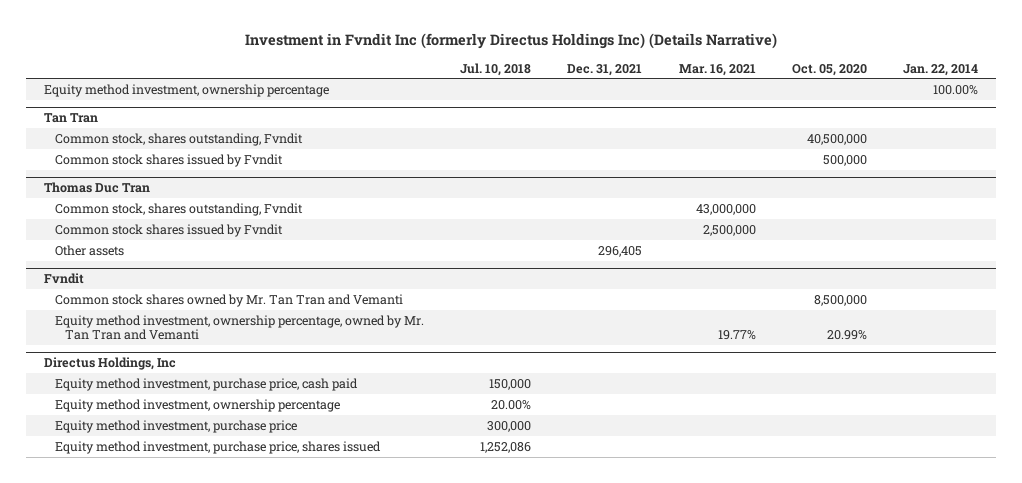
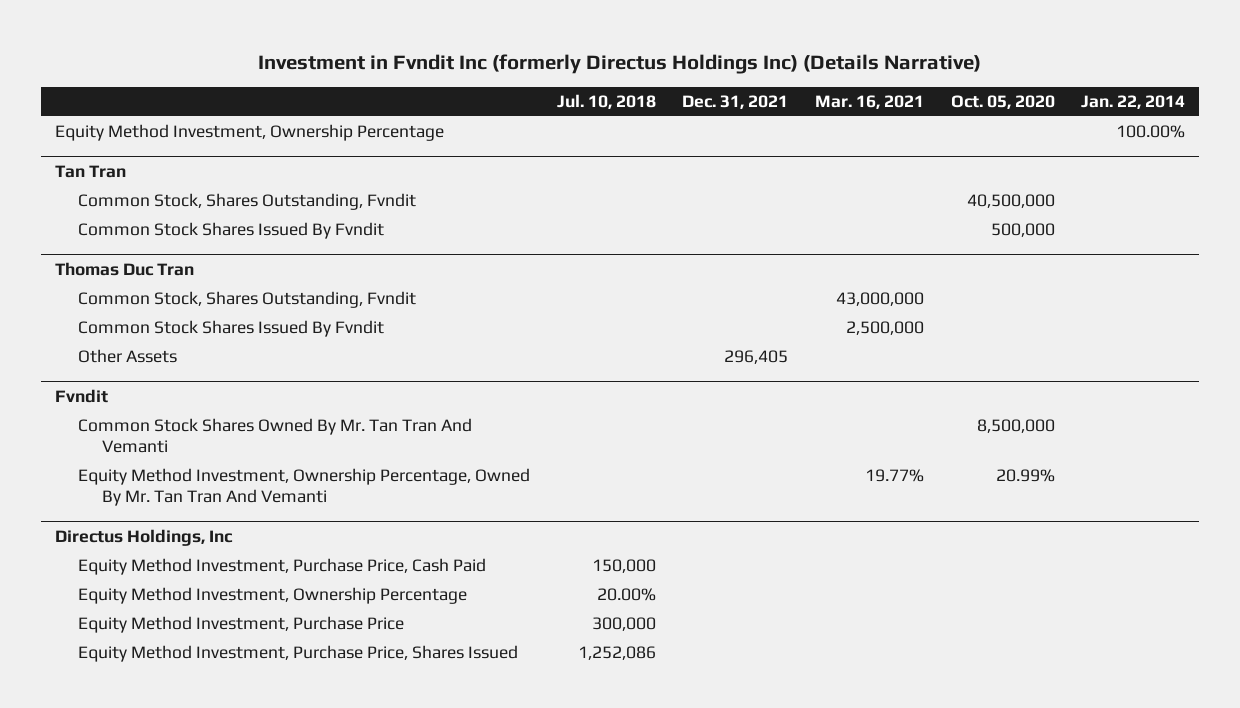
[44,83,330,97] Equity method investment, ownership percentage -> [54,124,444,142] Equity Method Investment, Ownership Percentage
[54,132,303,146] Common stock, shares outstanding, Fvndit -> [78,193,417,211] Common Stock, Shares Outstanding, Fvndit
[54,153,283,167] Common stock shares issued by Fvndit -> [78,222,385,240] Common Stock Shares Issued By Fvndit
[54,202,303,216] Common stock, shares outstanding, Fvndit -> [78,291,417,309] Common Stock, Shares Outstanding, Fvndit
[54,223,283,237] Common stock shares issued by Fvndit -> [78,320,385,338] Common Stock Shares Issued By Fvndit
[54,244,124,256] Other assets -> [78,349,178,364] Other Assets
[54,293,403,307] Common stock shares owned by Mr. Tan Tran and Vemanti -> [78,418,473,454] Common Stock Shares Owned By Mr. Tan Tran And Vemanti
[54,314,424,341] Equity method investment, ownership percentage, owned by Mr. Tan Tran and Vemanti -> [78,468,531,507] Equity Method Investment, Ownership Percentage, Owned By Mr. Tan Tran And Vemanti
[54,377,358,391] Equity method investment, purchase price, cash paid -> [78,558,487,576] Equity Method Investment, Purchase Price, Cash Paid
[54,398,340,412] Equity method investment, ownership percentage -> [78,587,468,605] Equity Method Investment, Ownership Percentage
[54,419,297,433] Equity method investment, purchase price -> [78,616,405,634] Equity Method Investment, Purchase Price
[54,440,381,454] Equity method investment, purchase price, shares issued -> [78,645,519,663] Equity Method Investment, Purchase Price, Shares Issued

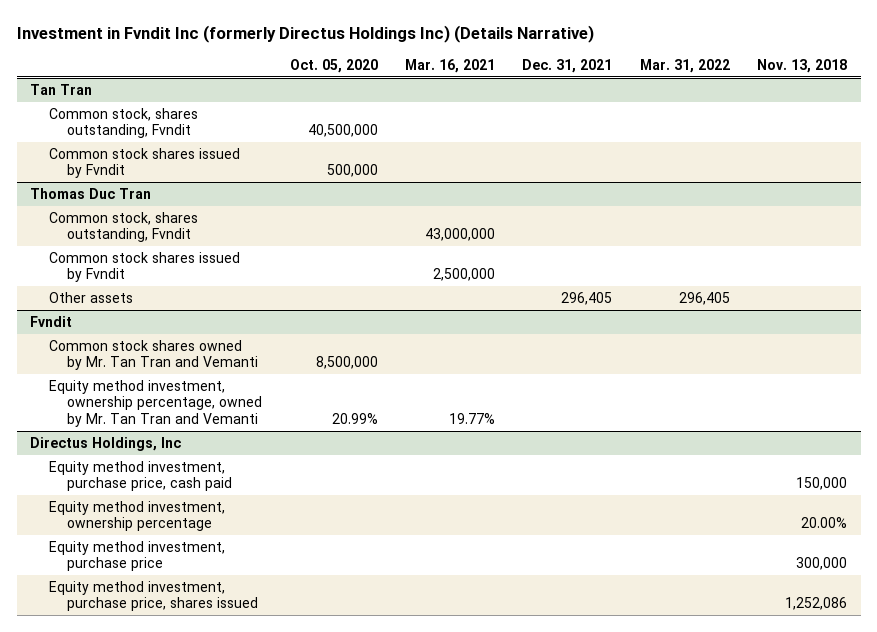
[556,93,656,109] Jul. 10, 2018 -> none
[1081,94,1186,109] Jan. 22, 2014 -> none
none -> [639,58,730,73] Mar. 31, 2022
none -> [756,58,847,73] Nov. 13, 2018
[54,124,444,142] Equity Method Investment, Ownership Percentage -> none
[78,193,417,211] Common Stock, Shares Outstanding, Fvndit -> [48,107,198,139] Common stock, shares outstanding, Fvndit
[78,222,385,240] Common Stock Shares Issued By Fvndit -> [48,147,240,179] Common stock shares issued by Fvndit
[78,291,417,309] Common Stock, Shares Outstanding, Fvndit -> [48,211,198,243] Common stock, shares outstanding, Fvndit
[78,320,385,338] Common Stock Shares Issued By Fvndit -> [48,251,240,283] Common stock shares issued by Fvndit
[78,349,178,364] Other Assets -> [48,291,133,303] Other assets
[78,418,473,454] Common Stock Shares Owned By Mr. Tan Tran And Vemanti -> [48,339,259,371] Common stock shares owned by Mr. Tan Tran and Vemanti
[78,468,531,507] Equity Method Investment, Ownership Percentage, Owned By Mr. Tan Tran And Vemanti -> [48,379,263,427] Equity method investment, ownership percentage, owned by Mr. Tan Tran and Vemanti
[78,558,487,576] Equity Method Investment, Purchase Price, Cash Paid -> [48,460,233,492] Equity method investment, purchase price, cash paid
[78,587,468,605] Equity Method Investment, Ownership Percentage -> [48,500,225,532] Equity method investment, ownership percentage
[78,616,405,634] Equity Method Investment, Purchase Price -> [48,540,225,572] Equity method investment, purchase price
[78,645,519,663] Equity Method Investment, Purchase Price, Shares Issued -> [48,580,259,612] Equity method investment, purchase price, shares issued

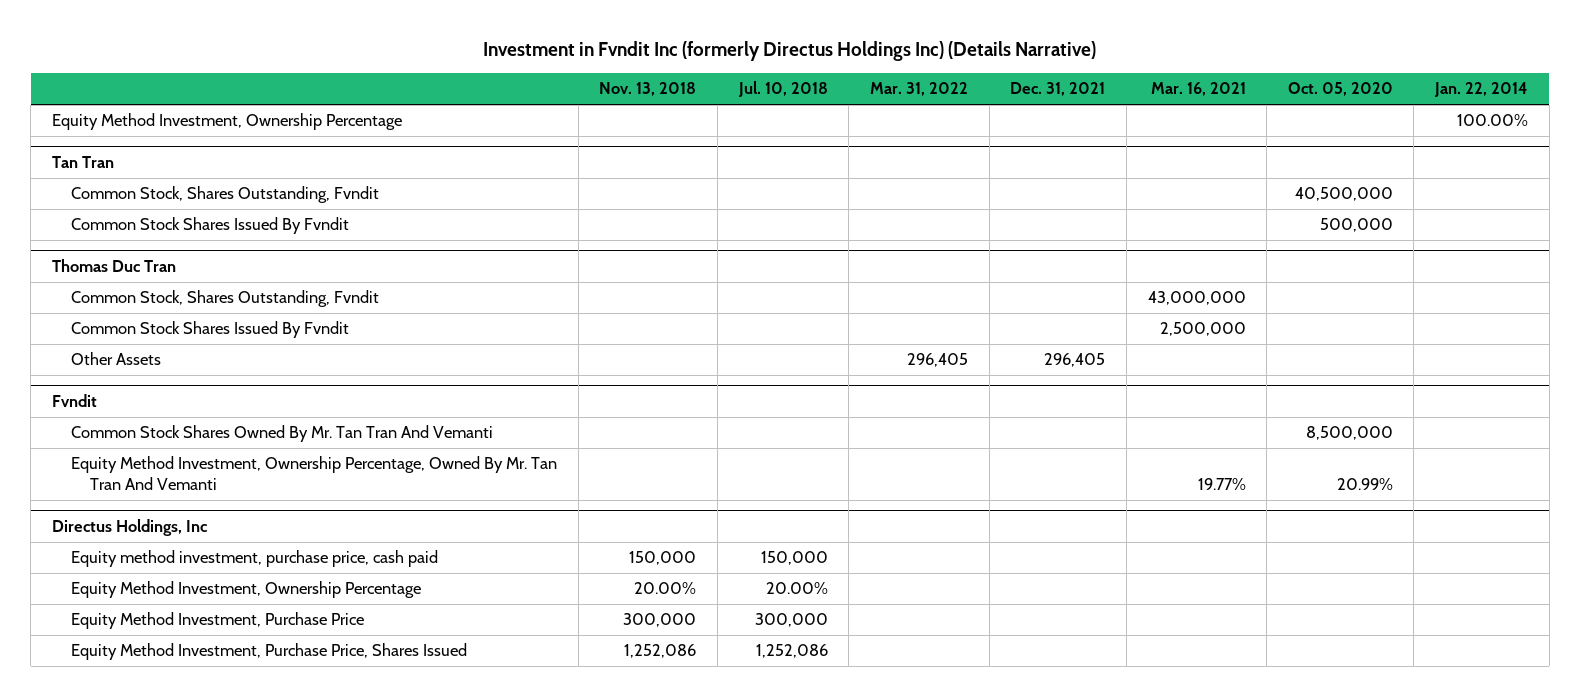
none -> [737,81,828,98] Jul. 10, 2018
none -> [1434,82,1529,98] Jan. 22, 2014
none -> [52,113,403,131] Equity Method Investment, Ownership Percentage
[48,107,198,139] Common stock, shares outstanding, Fvndit -> [70,186,379,204] Common Stock, Shares Outstanding, Fvndit
[48,147,240,179] Common stock shares issued by Fvndit -> [70,217,349,235] Common Stock Shares Issued By Fvndit
[48,211,198,243] Common stock, shares outstanding, Fvndit -> [70,290,379,308] Common Stock, Shares Outstanding, Fvndit
[48,251,240,283] Common stock shares issued by Fvndit -> [70,321,349,339] Common Stock Shares Issued By Fvndit
[48,291,133,303] Other assets -> [70,352,161,366] Other Assets
[48,339,259,371] Common stock shares owned by Mr. Tan Tran and Vemanti -> [70,425,493,443] Common Stock Shares Owned By Mr. Tan Tran And Vemanti
[48,379,263,427] Equity method investment, ownership percentage, owned by Mr. Tan Tran and Vemanti -> [70,456,557,491] Equity Method Investment, Ownership Percentage, Owned By Mr. Tan Tran And Vemanti
[48,500,225,532] Equity method investment, ownership percentage -> [70,581,421,599] Equity Method Investment, Ownership Percentage
[48,540,225,572] Equity method investment, purchase price -> [70,612,364,630] Equity Method Investment, Purchase Price
[48,580,259,612] Equity method investment, purchase price, shares issued -> [70,643,467,661] Equity Method Investment, Purchase Price, Shares Issued

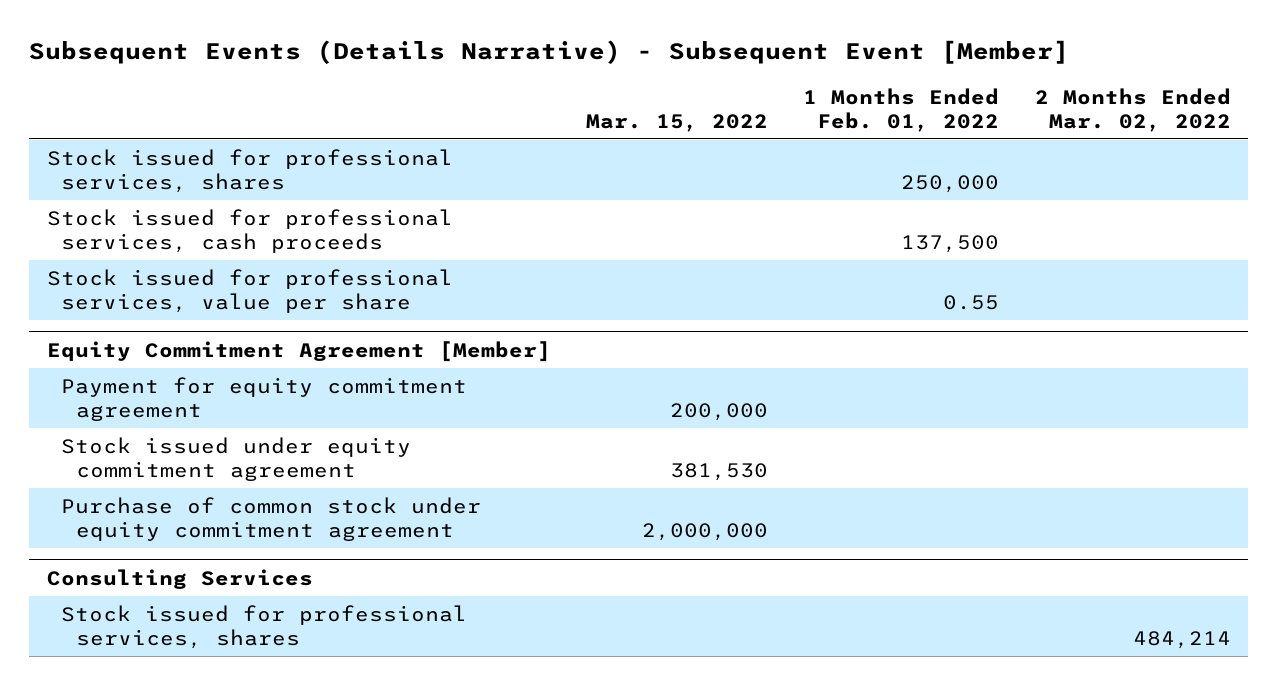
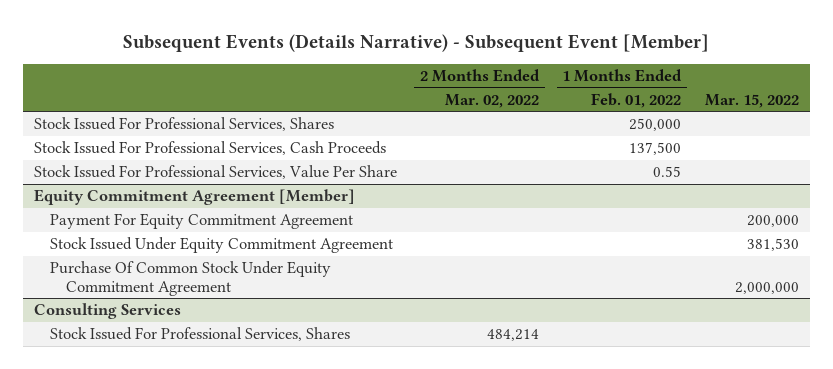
[46,148,453,193] Stock issued for professional services, shares -> [34,117,335,132] Stock Issued For Professional Services, Shares
[46,208,453,253] Stock issued for professional services, cash proceeds -> [34,141,387,156] Stock Issued For Professional Services, Cash Proceeds
[46,268,453,313] Stock issued for professional services, value per share -> [34,165,398,180] Stock Issued For Professional Services, Value Per Share
[61,376,468,421] Payment for equity commitment agreement -> [50,213,354,230] Payment For Equity Commitment Agreement
[61,436,412,481] Stock issued under equity commitment agreement -> [50,237,394,254] Stock Issued Under Equity Commitment Agreement
[61,496,482,541] Purchase of common stock under equity commitment agreement -> [50,261,332,296] Purchase Of Common Stock Under Equity Commitment Agreement
[61,604,468,649] Stock issued for professional services, shares -> [50,327,351,342] Stock Issued For Professional Services, Shares

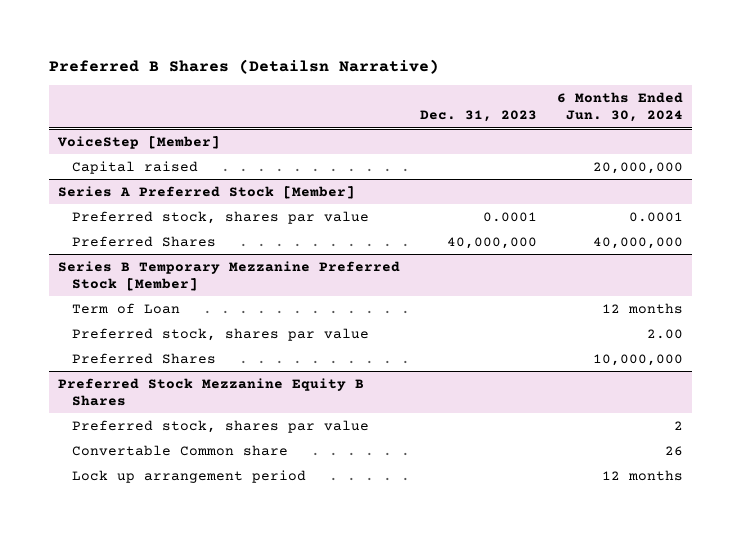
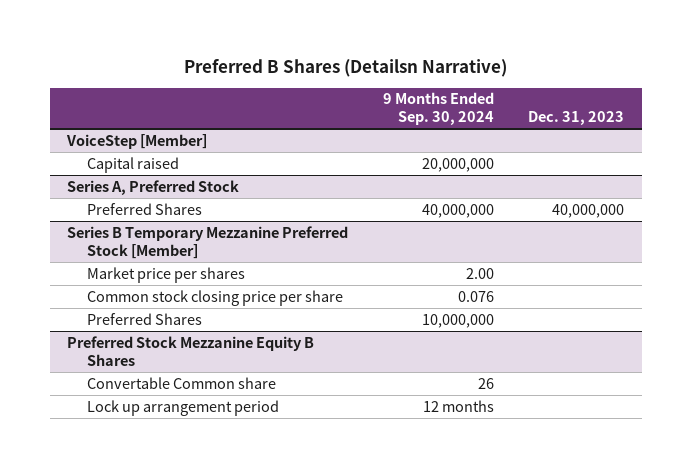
[556,91,683,123] 6 Months Ended Jun. 30, 2024 -> none
none -> [382,92,494,126] 9 Months Ended Sep. 30, 2024
[72,210,370,224] Preferred stock, shares par value -> none
[58,185,356,199] Series A Preferred Stock [Member] -> [67,179,240,195] Series A, Preferred Stock
[72,302,181,314] Term of Loan -> none
[72,327,370,341] Preferred stock, shares par value -> none
none -> [87,266,246,283] Market price per shares
none -> [87,289,344,306] Common stock closing price per share
[72,419,370,433] Preferred stock, shares par value -> none

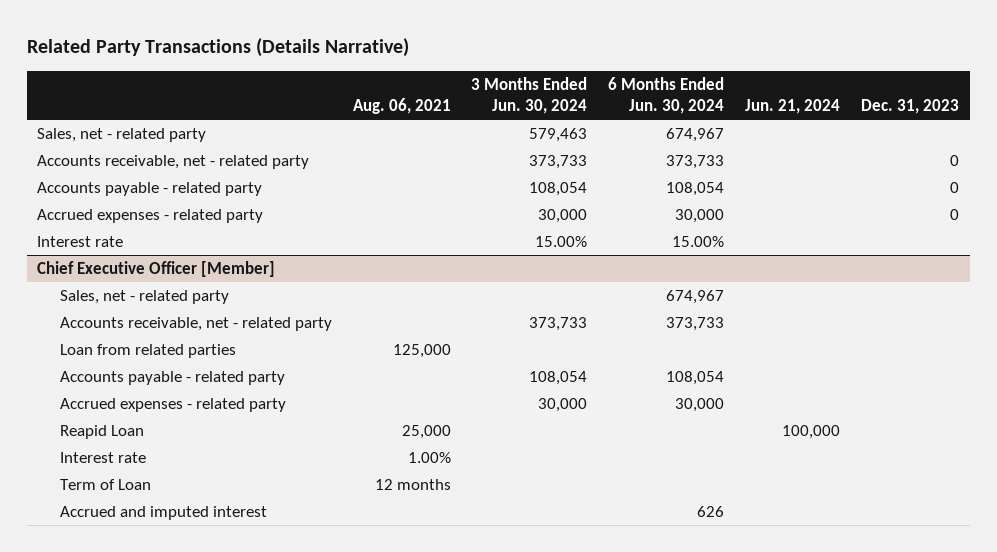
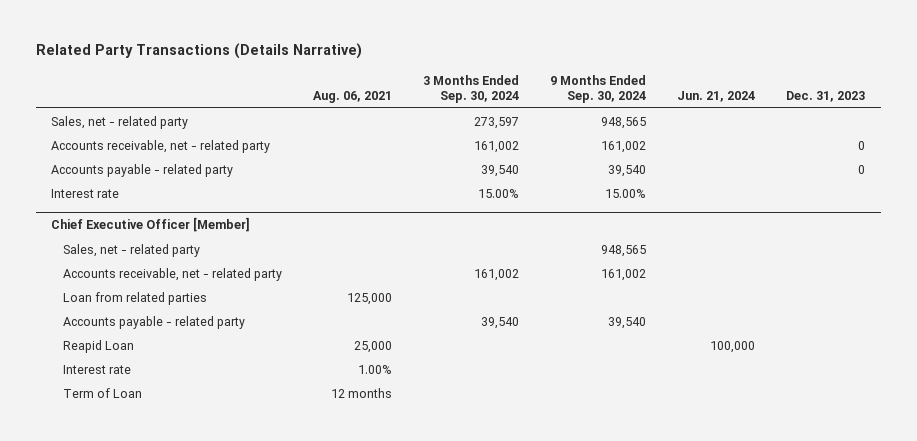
[471,76,588,115] 3 Months Ended Jun. 30, 2024 -> none
[608,76,725,115] 6 Months Ended Jun. 30, 2024 -> none
none -> [422,74,519,104] 3 Months Ended Sep. 30, 2024
none -> [549,74,646,104] 9 Months Ended Sep. 30, 2024
[37,209,264,224] Accrued expenses - related party -> none
[59,398,286,413] Accrued expenses - related party -> none
[59,506,267,521] Accrued and imputed interest -> none

